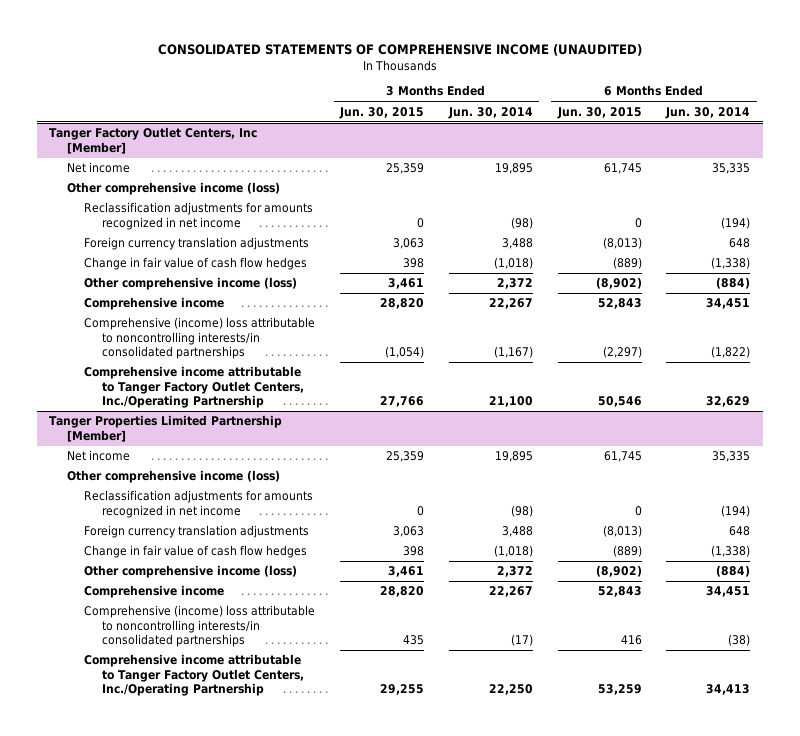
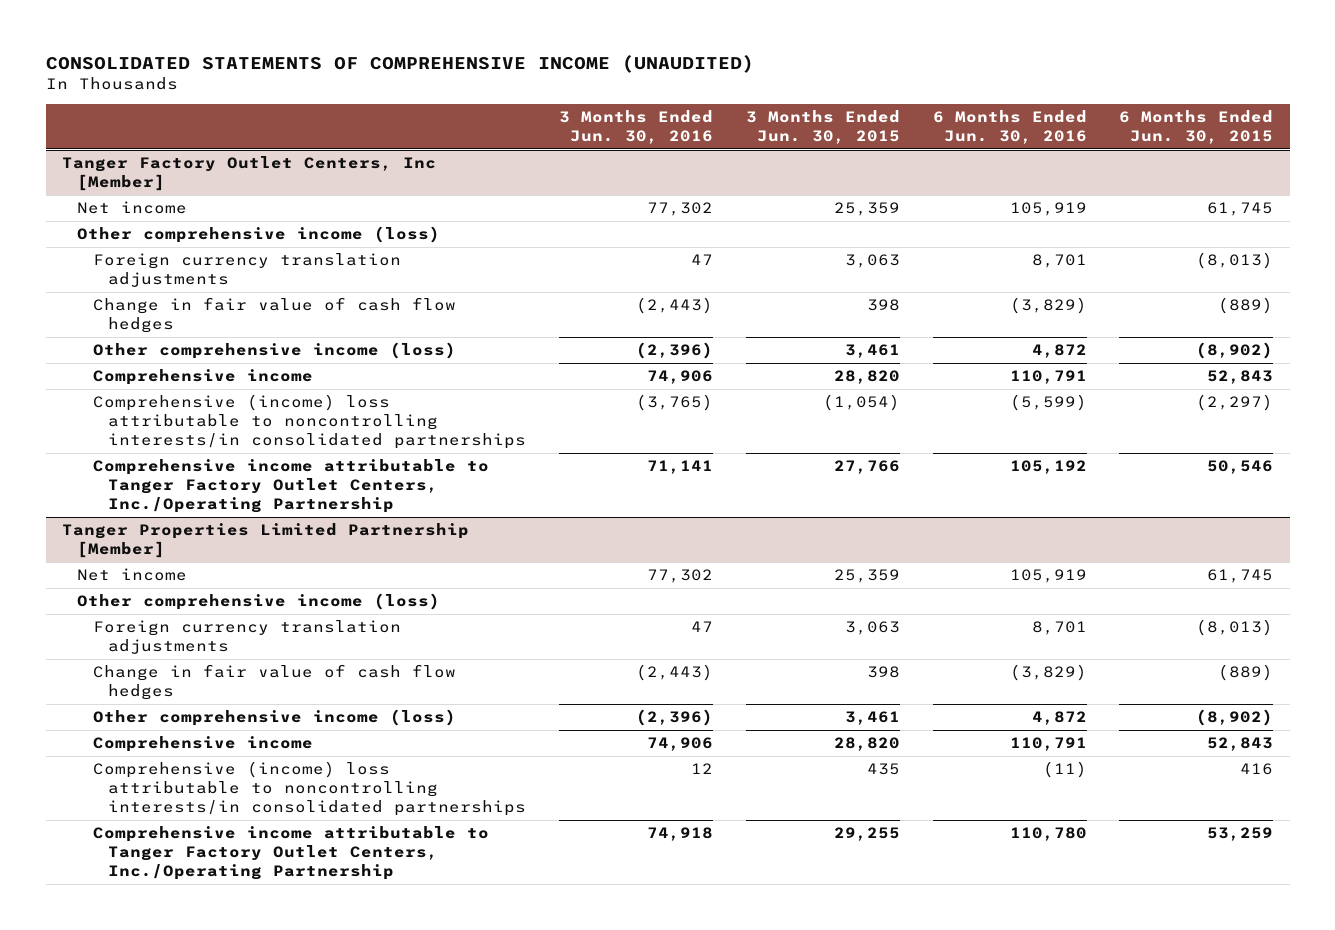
[447,106,533,119] Jun. 30, 2014 -> none
[665,106,751,119] Jun. 30, 2014 -> none
none -> [558,109,713,144] 3 Months Ended Jun. 30, 2016
none -> [932,109,1087,144] 6 Months Ended Jun. 30, 2016
[84,202,314,230] Reclassification adjustments for amounts recognized in net income -> none
[84,490,314,518] Reclassification adjustments for amounts recognized in net income -> none

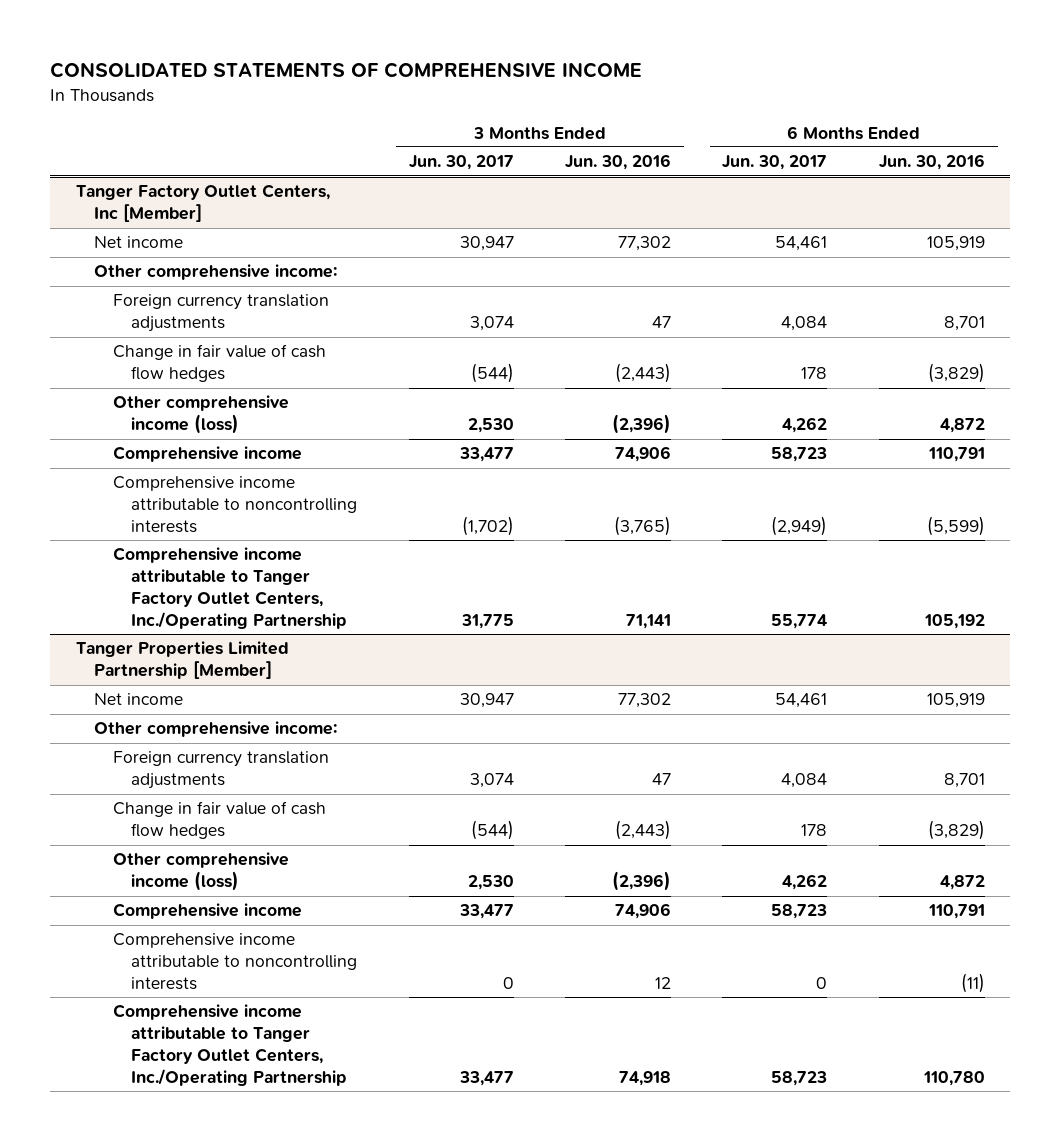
[45,54,754,73] CONSOLIDATED STATEMENTS OF COMPREHENSIVE INCOME (UNAUDITED) -> [50,62,643,79] CONSOLIDATED STATEMENTS OF COMPREHENSIVE INCOME
[745,109,900,144] 3 Months Ended Jun. 30, 2015 -> none
[1119,109,1274,144] 6 Months Ended Jun. 30, 2015 -> none
none -> [408,155,514,171] Jun. 30, 2017
none -> [722,155,828,171] Jun. 30, 2017
[77,226,441,244] Other comprehensive income (loss) -> [94,264,338,281] Other comprehensive income:
[92,394,527,450] Comprehensive (income) loss attributable to noncontrolling interests/in consolidated partnerships -> [112,476,358,533] Comprehensive income attributable to noncontrolling interests
[77,593,441,611] Other comprehensive income (loss) -> [94,721,338,738] Other comprehensive income:
[92,761,527,817] Comprehensive (income) loss attributable to noncontrolling interests/in consolidated partnerships -> [112,933,358,990] Comprehensive income attributable to noncontrolling interests

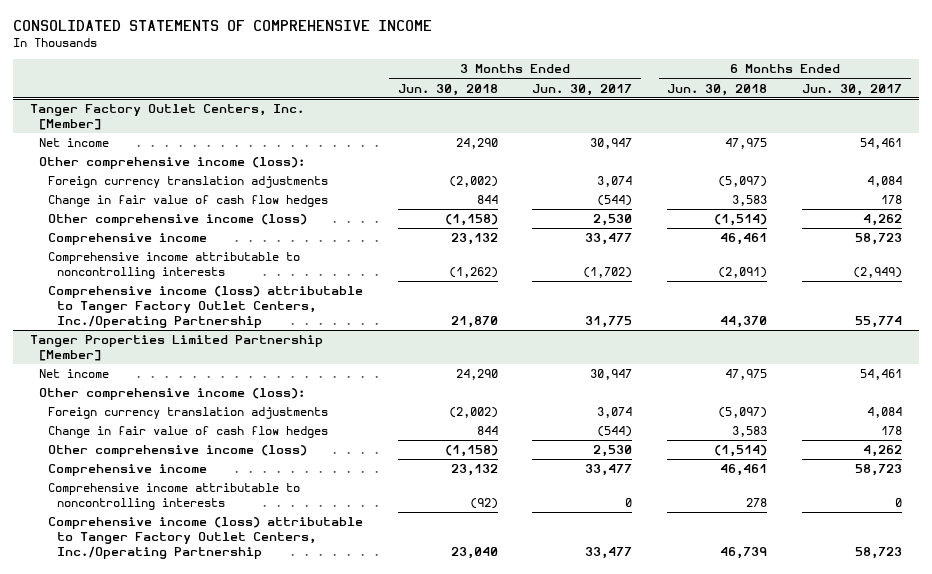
[565,154,672,171] Jun. 30, 2016 -> none
[878,154,985,171] Jun. 30, 2016 -> none
none -> [397,83,498,96] Jun. 30, 2018
none -> [667,83,768,96] Jun. 30, 2018
[75,184,330,223] Tanger Factory Outlet Centers, Inc [Member] -> [29,104,304,131] Tanger Factory Outlet Centers, Inc. [Member]
[94,264,338,281] Other comprehensive income: -> [39,157,306,170] Other comprehensive income (loss):
[112,547,348,629] Comprehensive income attributable to Tanger Factory Outlet Centers, Inc./Operating Partnership -> [48,286,364,329] Comprehensive income (loss) attributable to Tanger Factory Outlet Centers, Inc./Operating Partnership
[94,721,338,738] Other comprehensive income: -> [39,388,306,401] Other comprehensive income (loss):
[112,1004,348,1086] Comprehensive income attributable to Tanger Factory Outlet Centers, Inc./Operating Partnership -> [48,517,364,560] Comprehensive income (loss) attributable to Tanger Factory Outlet Centers, Inc./Operating Partnership

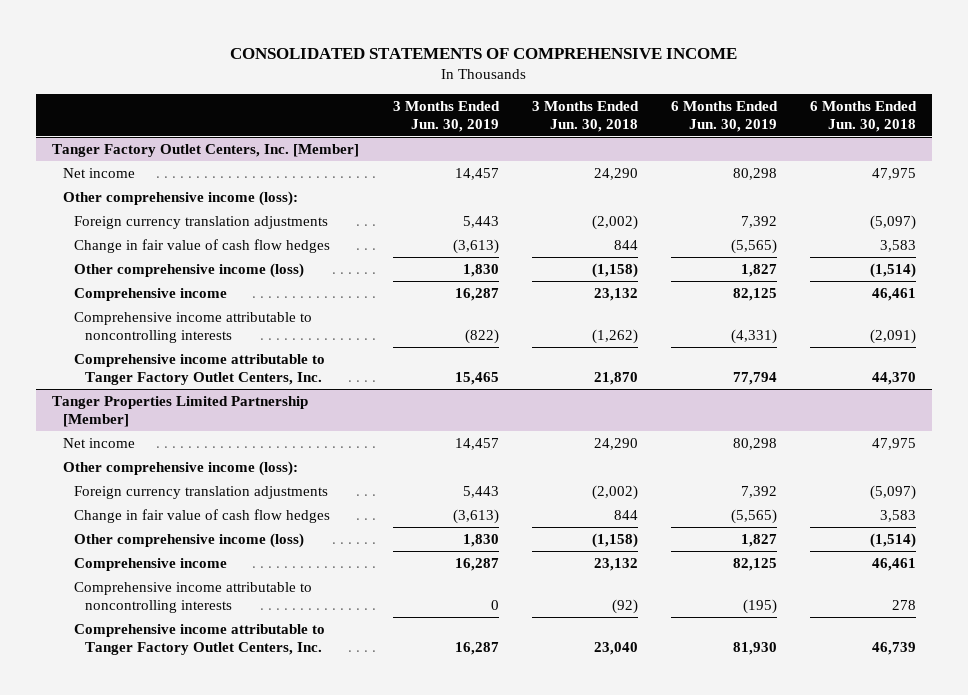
[532,83,633,96] Jun. 30, 2017 -> none
[801,83,902,96] Jun. 30, 2017 -> none
none -> [392,100,500,132] 3 Months Ended Jun. 30, 2019
none -> [670,100,778,132] 6 Months Ended Jun. 30, 2019
[48,286,364,329] Comprehensive income (loss) attributable to Tanger Factory Outlet Centers, Inc./Operating Partnership -> [74,353,326,385] Comprehensive income attributable to Tanger Factory Outlet Centers, Inc.
[48,517,364,560] Comprehensive income (loss) attributable to Tanger Factory Outlet Centers, Inc./Operating Partnership -> [74,623,326,655] Comprehensive income attributable to Tanger Factory Outlet Centers, Inc.

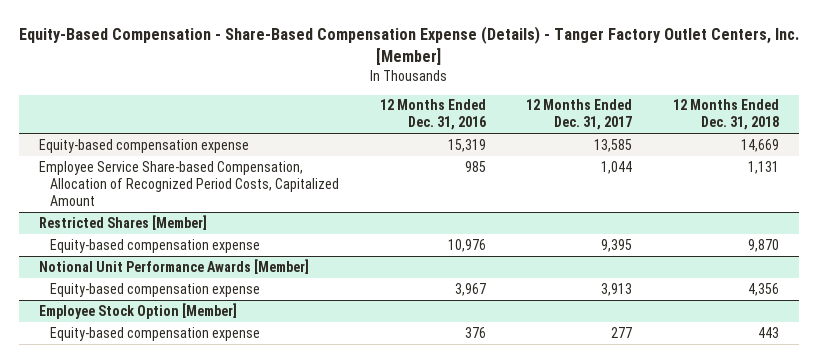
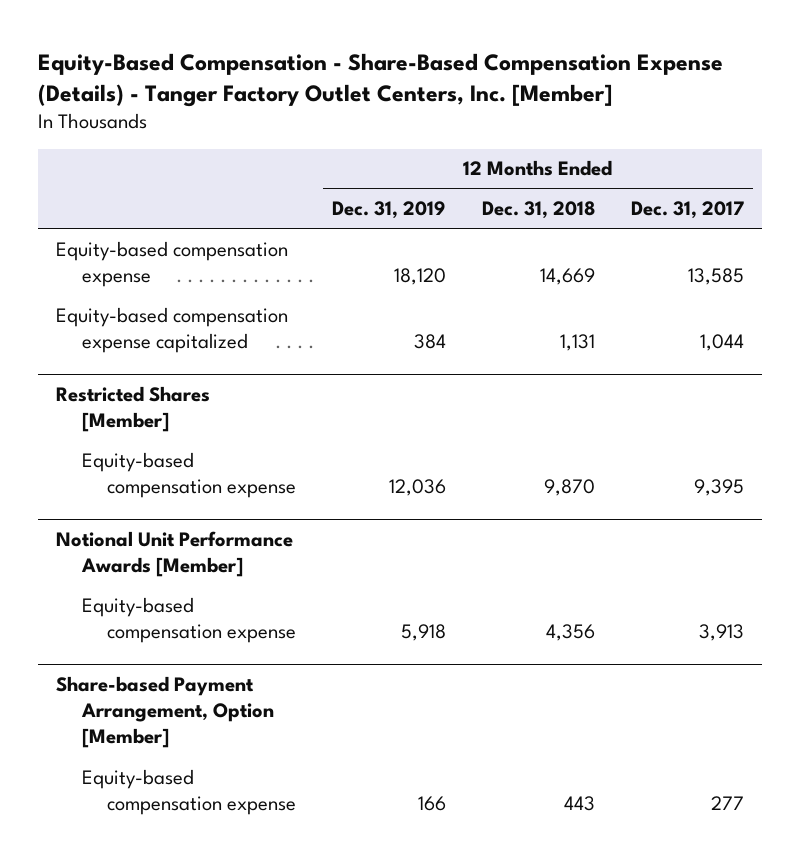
[379,99,486,131] 12 Months Ended Dec. 31, 2016 -> none
none -> [332,201,447,220] Dec. 31, 2019
[38,160,340,206] Employee Service Share-based Compensation, Allocation of Recognized Period Costs, Capitalized Amount -> [55,306,288,353] Equity-based compensation expense capitalized
[38,302,237,319] Employee Stock Option [Member] -> [55,675,274,749] Share-based Payment Arrangement, Option [Member]

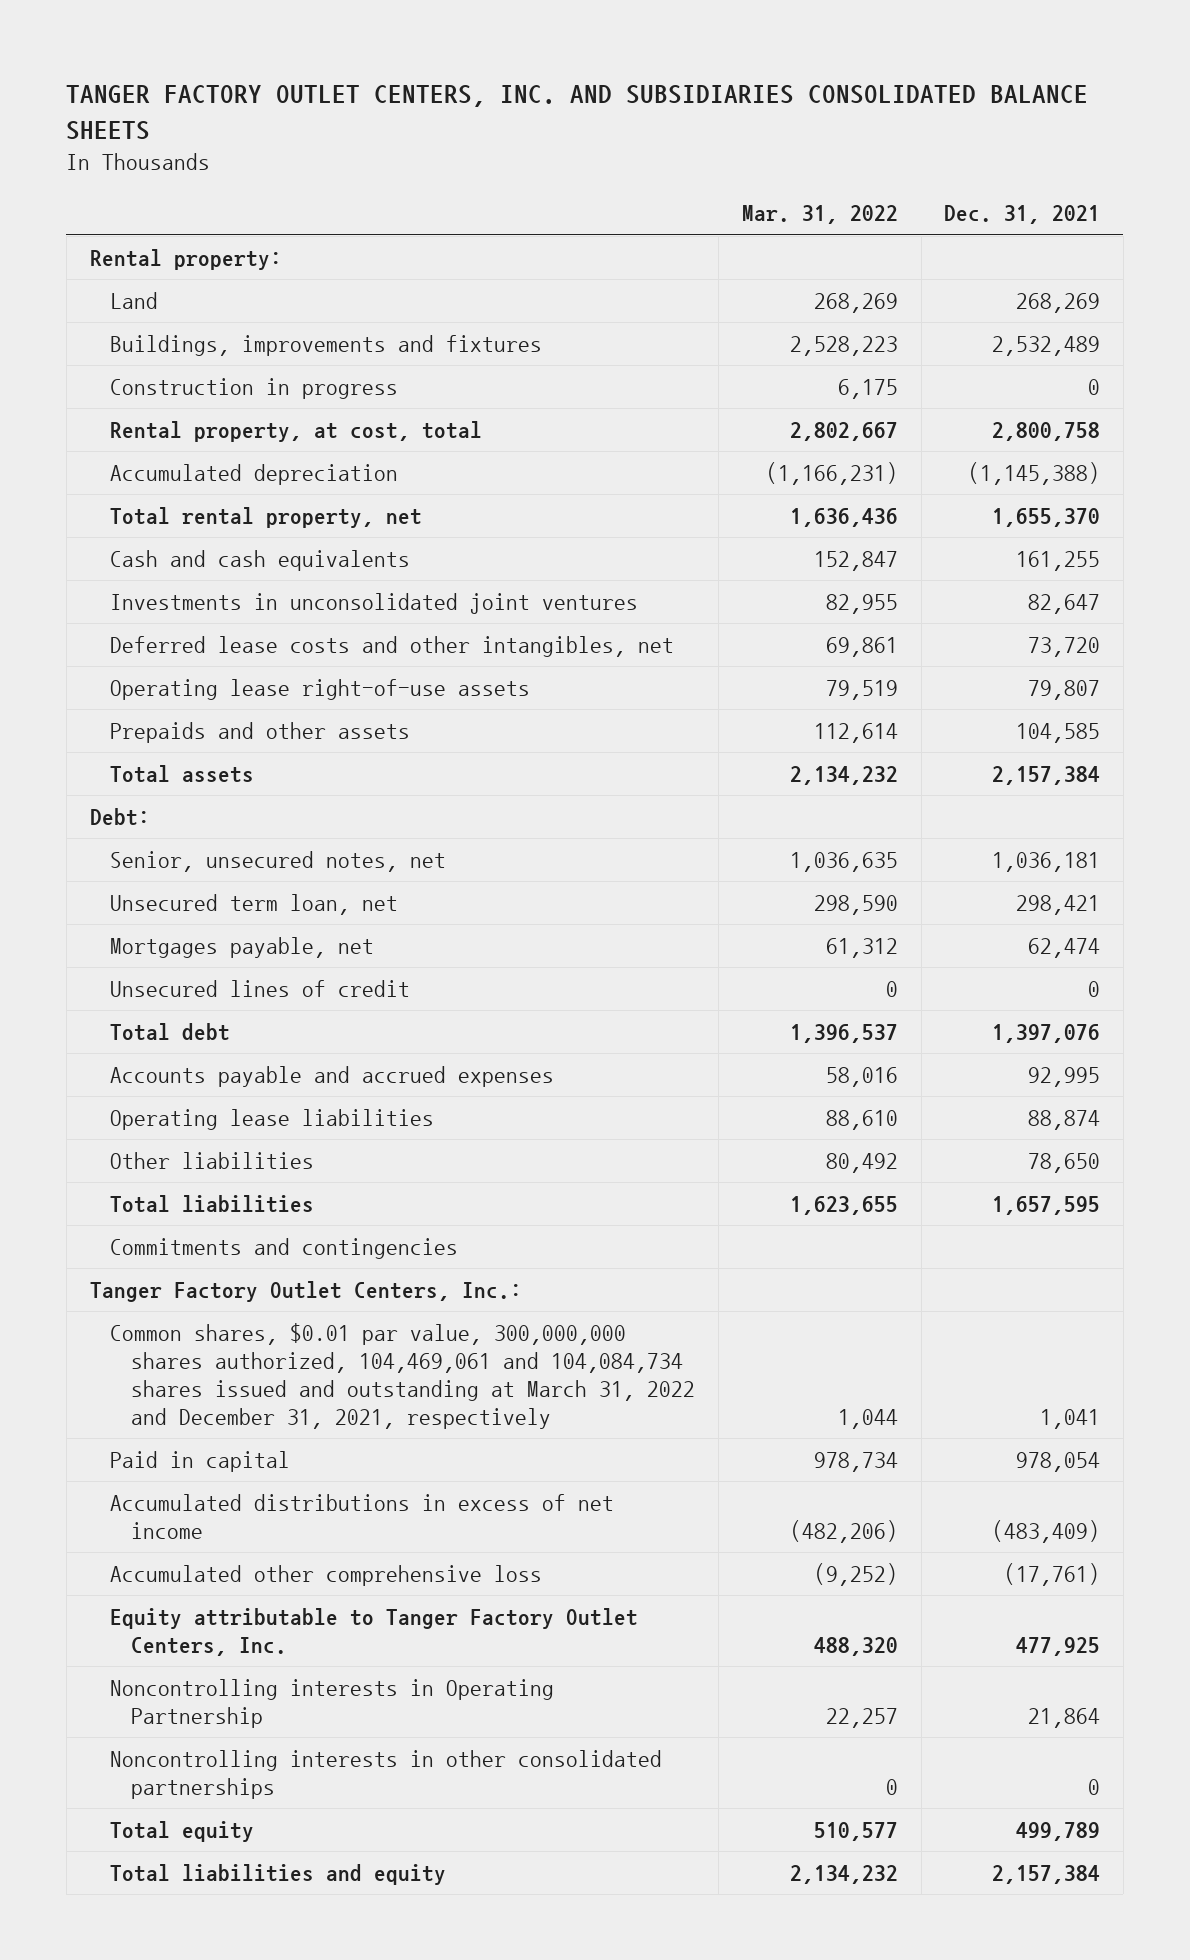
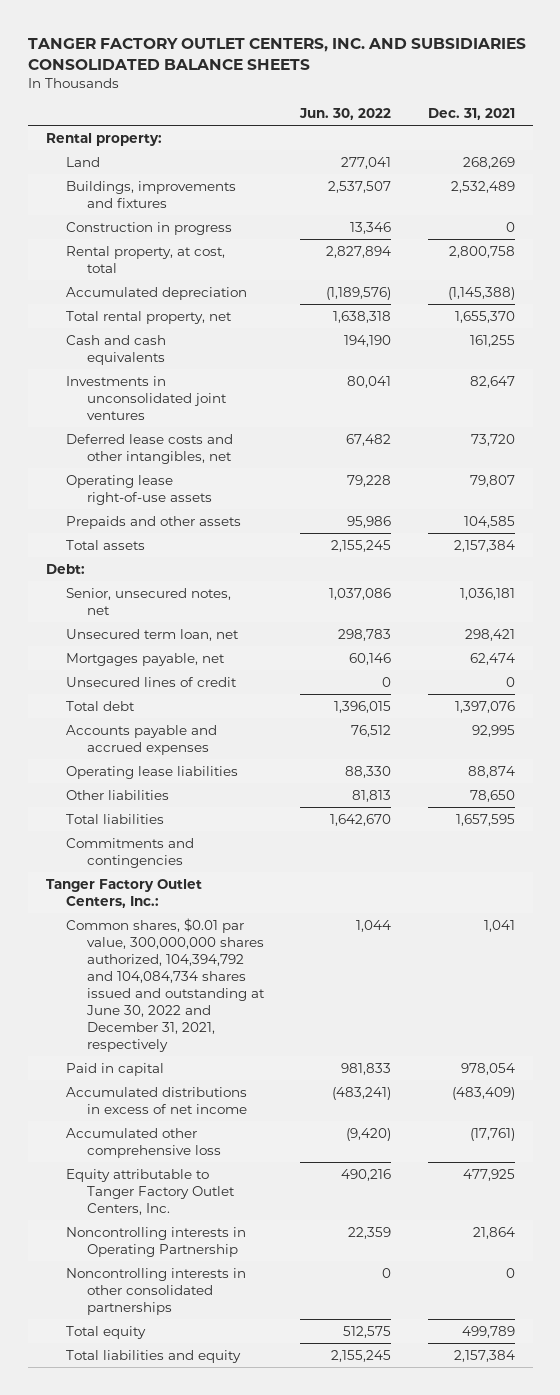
[741,205,898,225] Mar. 31, 2022 -> none
none -> [299,108,392,121] Jun. 30, 2022
[110,1322,696,1429] Common shares, $0.01 par value, 300,000,000 shares authorized, 104,469,061 and 104,084,734 shares issued and outstanding at March 31, 2022 and December 31, 2021, respectively -> [66,917,265,1052] Common shares, $0.01 par value, 300,000,000 shares authorized, 104,394,792 and 104,084,734 shares issued and outstanding at June 30, 2022 and December 31, 2021, respectively

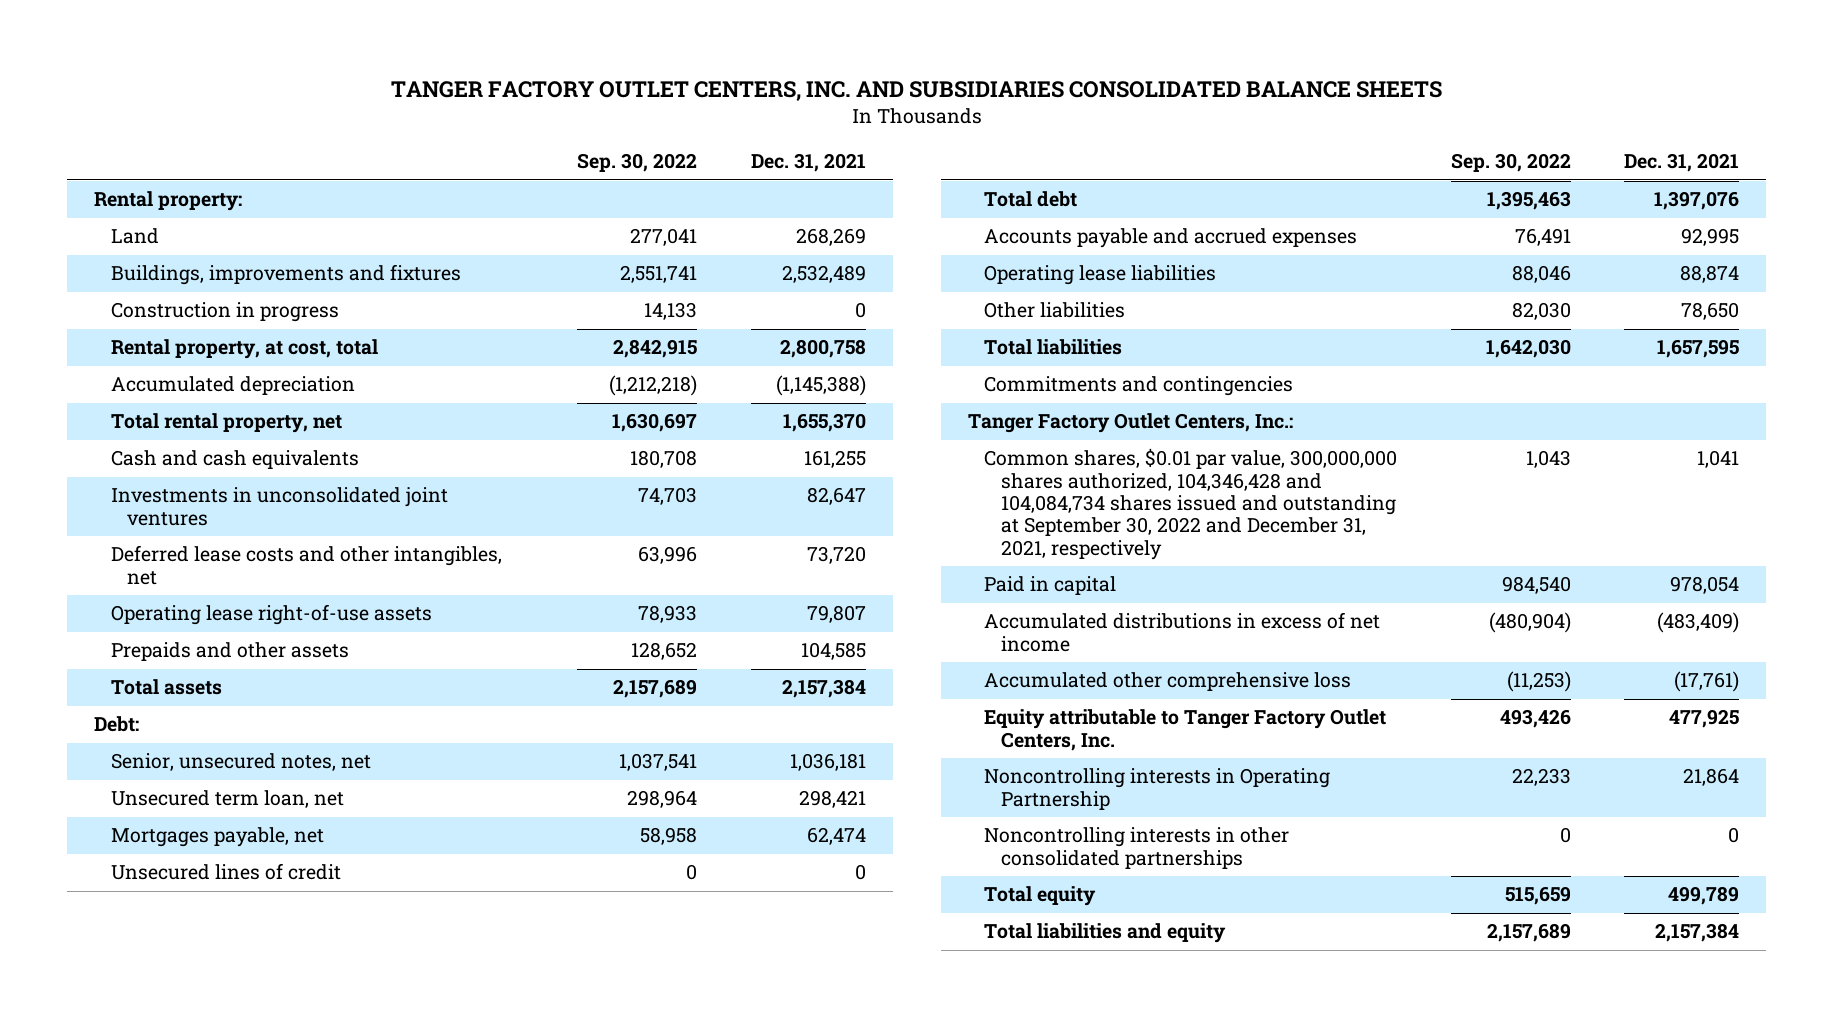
[299,108,392,121] Jun. 30, 2022 -> none
none -> [577,153,698,173] Sep. 30, 2022
[66,917,265,1052] Common shares, $0.01 par value, 300,000,000 shares authorized, 104,394,792 and 104,084,734 shares issued and outstanding at June 30, 2022 and December 31, 2021, respectively -> [984,448,1398,560] Common shares, $0.01 par value, 300,000,000 shares authorized, 104,346,428 and 104,084,734 shares issued and outstanding at September 30, 2022 and December 31, 2021, respectively

